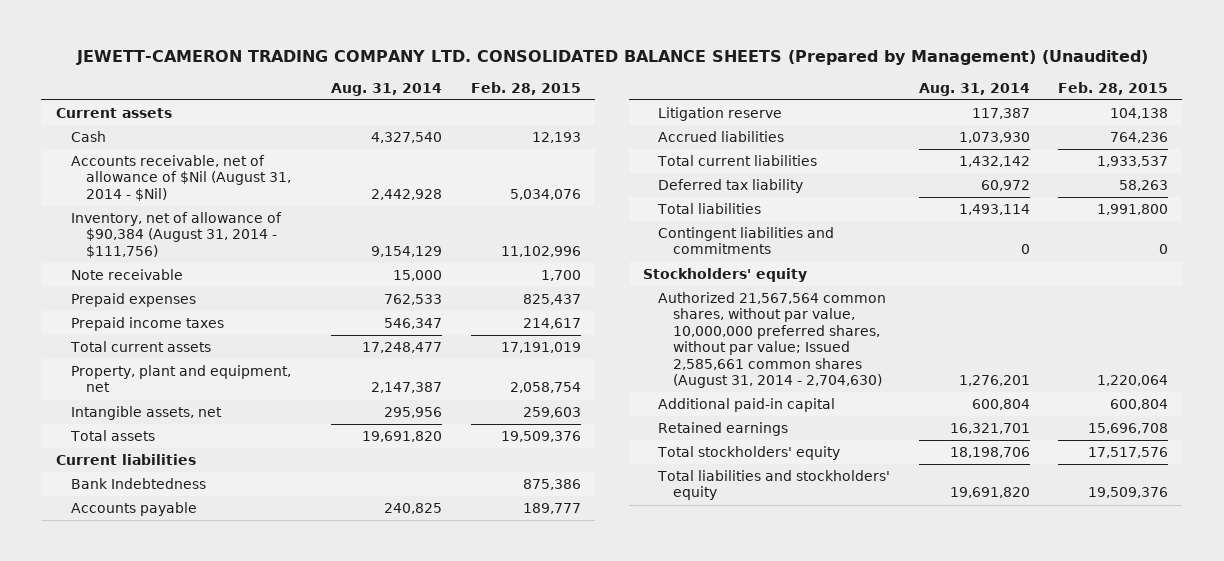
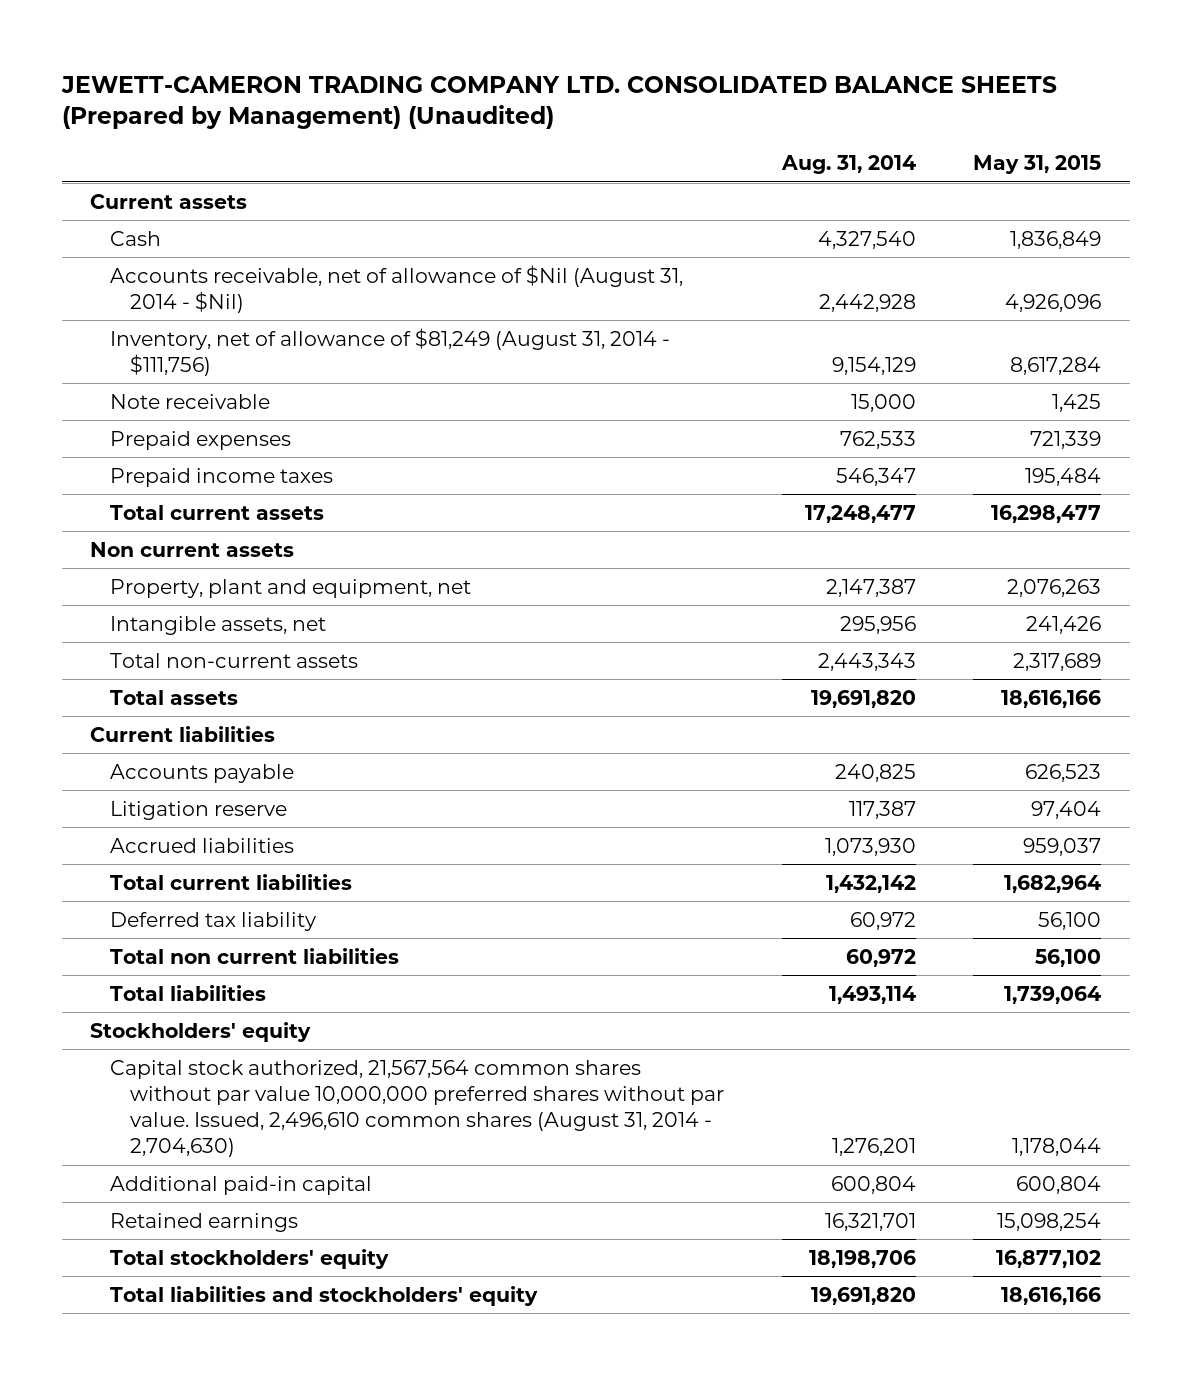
[470,81,581,95] Feb. 28, 2015 -> none
none -> [973,155,1102,175] May 31, 2015
[70,211,282,258] Inventory, net of allowance of $90,384 (August 31, 2014 - $111,756) -> [110,327,671,376] Inventory, net of allowance of $81,249 (August 31, 2014 - $111,756)
none -> [90,541,295,557] Non current assets
none -> [110,652,359,668] Total non-current assets
[70,477,206,489] Bank Indebtedness -> none
none -> [110,947,400,964] Total non current liabilities
[658,226,835,255] Contingent liabilities and commitments -> none
[658,291,887,389] Authorized 21,567,564 common shares, without par value, 10,000,000 preferred shares, without par value; Issued 2,585,661 common shares (August 31, 2014 - 2,704,630) -> [110,1059,725,1158] Capital stock authorized, 21,567,564 common shares without par value 10,000,000 preferred shares without par value. Issued, 2,496,610 common shares (August 31, 2014 - 2,704,630)

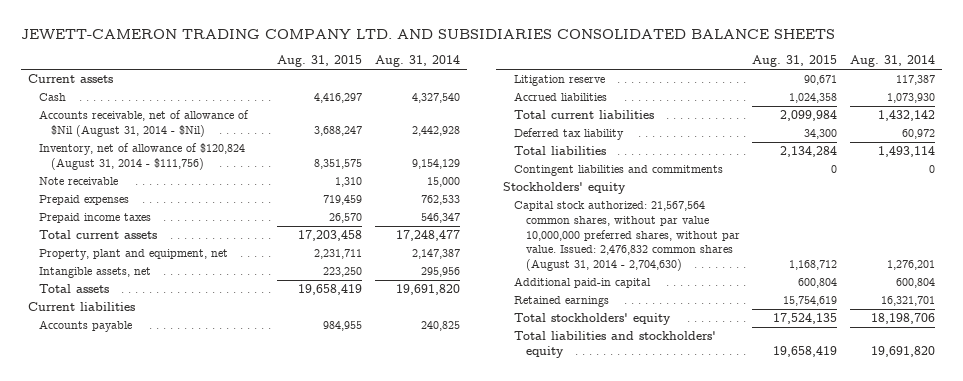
[60,75,1057,130] JEWETT-CAMERON TRADING COMPANY LTD. CONSOLIDATED BALANCE SHEETS (Prepared by Management) (Unaudited) -> [21,29,836,40] JEWETT-CAMERON TRADING COMPANY LTD. AND SUBSIDIARIES CONSOLIDATED BALANCE SHEETS
[973,155,1102,175] May 31, 2015 -> none
none -> [277,55,363,68] Aug. 31, 2015
[110,327,671,376] Inventory, net of allowance of $81,249 (August 31, 2014 - $111,756) -> [39,142,246,170] Inventory, net of allowance of $120,824 (August 31, 2014 - $111,756)
[90,541,295,557] Non current assets -> none
[110,652,359,668] Total non-current assets -> none
[110,947,400,964] Total non current liabilities -> none
none -> [514,164,724,176] Contingent liabilities and commitments
[110,1059,725,1158] Capital stock authorized, 21,567,564 common shares without par value 10,000,000 preferred shares without par value. Issued, 2,496,610 common shares (August 31, 2014 - 2,704,630) -> [514,200,740,272] Capital stock authorized: 21,567,564 common shares, without par value 10,000,000 preferred shares, without par value. Issued: 2,476,832 common shares (August 31, 2014 - 2,704,630)

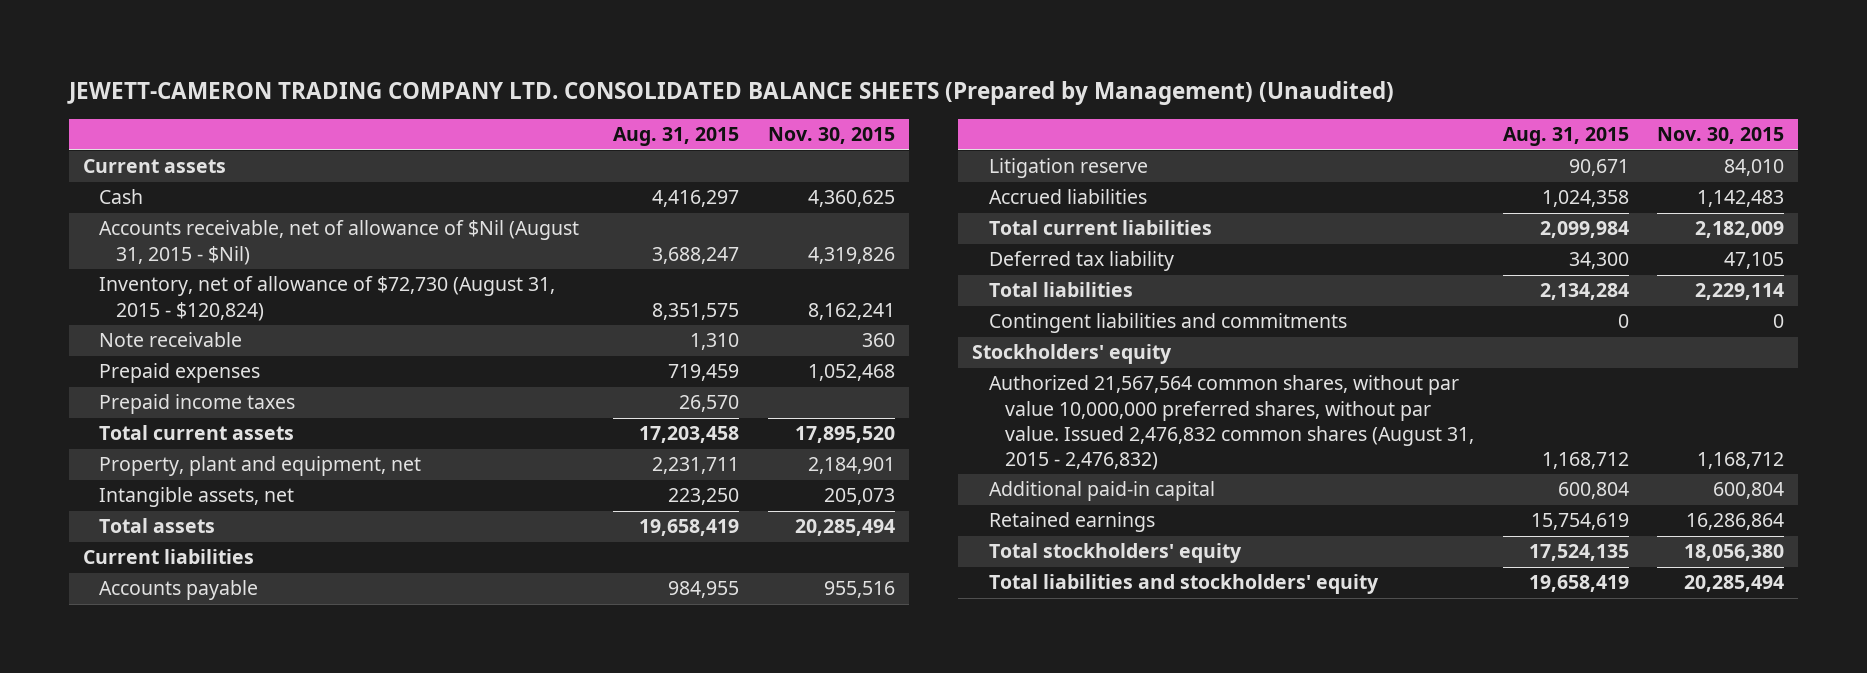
[21,29,836,40] JEWETT-CAMERON TRADING COMPANY LTD. AND SUBSIDIARIES CONSOLIDATED BALANCE SHEETS -> [66,81,1394,106] JEWETT-CAMERON TRADING COMPANY LTD. CONSOLIDATED BALANCE SHEETS (Prepared by Management) (Unaudited)
[375,55,461,68] Aug. 31, 2014 -> none
none -> [767,127,895,145] Nov. 30, 2015
[39,109,250,137] Accounts receivable, net of allowance of $Nil (August 31, 2014 - $Nil) -> [99,220,580,265] Accounts receivable, net of allowance of $Nil (August 31, 2015 - $Nil)
[39,142,246,170] Inventory, net of allowance of $120,824 (August 31, 2014 - $111,756) -> [99,276,556,321] Inventory, net of allowance of $72,730 (August 31, 2015 - $120,824)
[514,200,740,272] Capital stock authorized: 21,567,564 common shares, without par value 10,000,000 preferred shares, without par value. Issued: 2,476,832 common shares (August 31, 2014 - 2,704,630) -> [988,375,1475,471] Authorized 21,567,564 common shares, without par value 10,000,000 preferred shares, without par value. Issued 2,476,832 common shares (August 31, 2015 - 2,476,832)

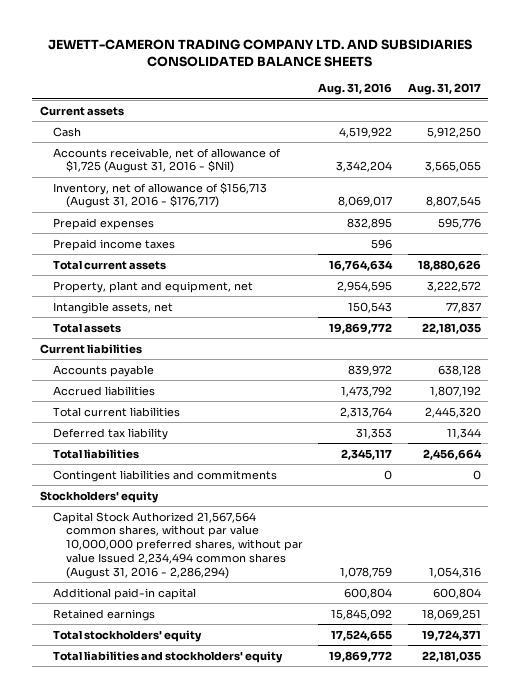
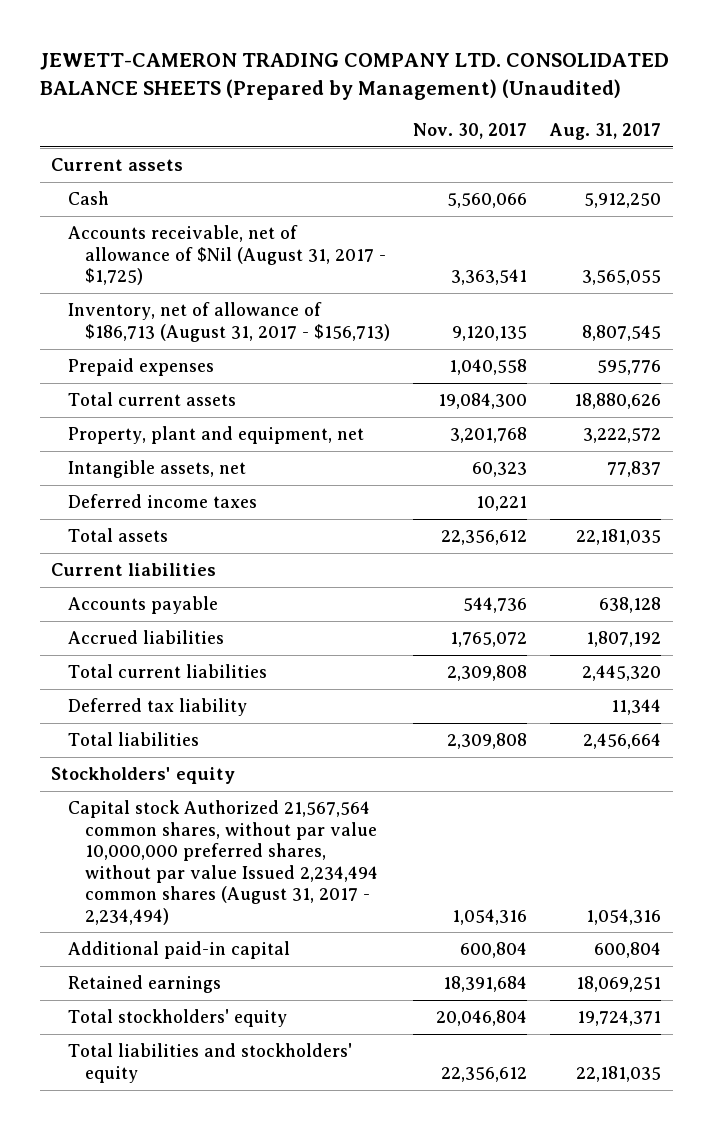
[48,38,473,68] JEWETT-CAMERON TRADING COMPANY LTD. AND SUBSIDIARIES CONSOLIDATED BALANCE SHEETS -> [39,53,669,101] JEWETT-CAMERON TRADING COMPANY LTD. CONSOLIDATED BALANCE SHEETS (Prepared by Management) (Unaudited)
[318,82,393,95] Aug. 31, 2016 -> none
none -> [413,123,528,140] Nov. 30, 2017
[52,147,281,174] Accounts receivable, net of allowance of $1,725 (August 31, 2016 - $Nil) -> [68,225,387,286] Accounts receivable, net of allowance of $Nil (August 31, 2017 - $1,725)
[52,181,267,209] Inventory, net of allowance of $156,713 (August 31, 2016 - $176,717) -> [68,302,391,342] Inventory, net of allowance of $186,713 (August 31, 2017 - $156,713)
[52,238,175,251] Prepaid income taxes -> none
none -> [68,494,258,509] Deferred income taxes
[52,469,277,482] Contingent liabilities and commitments -> none
[52,511,303,579] Capital Stock Authorized 21,567,564 common shares, without par value 10,000,000 preferred shares, without par value Issued 2,234,494 common shares (August 31, 2016 - 2,286,294) -> [68,800,379,925] Capital stock Authorized 21,567,564 common shares, without par value 10,000,000 preferred shares, without par value Issued 2,234,494 common shares (August 31, 2017 - 2,234,494)

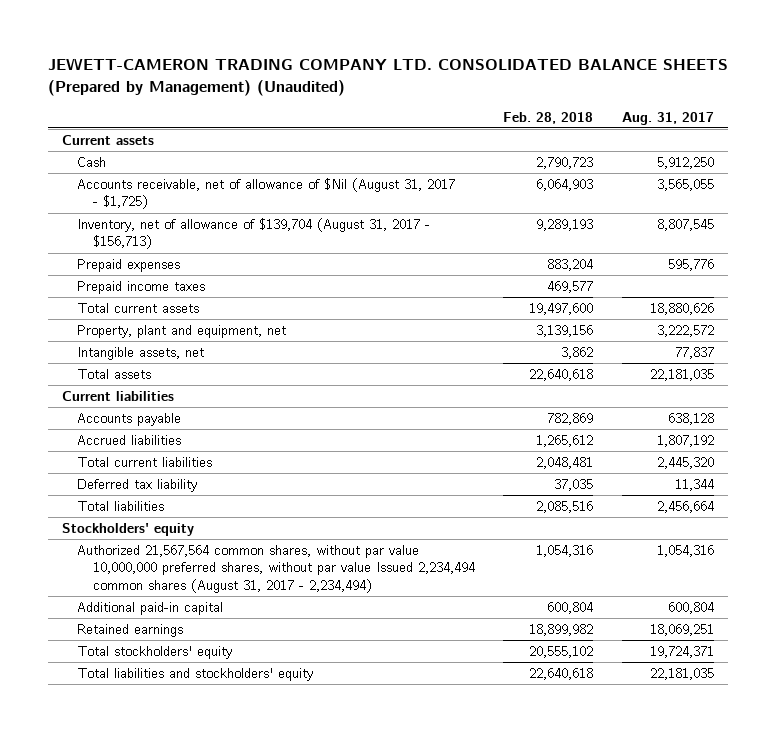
[413,123,528,140] Nov. 30, 2017 -> none
none -> [503,111,594,124] Feb. 28, 2018
[68,302,391,342] Inventory, net of allowance of $186,713 (August 31, 2017 - $156,713) -> [77,217,431,250] Inventory, net of allowance of $139,704 (August 31, 2017 - $156,713)
none -> [77,280,206,294] Prepaid income taxes
[68,494,258,509] Deferred income taxes -> none
[68,800,379,925] Capital stock Authorized 21,567,564 common shares, without par value 10,000,000 preferred shares, without par value Issued 2,234,494 common shares (August 31, 2017 - 2,234,494) -> [77,544,475,593] Authorized 21,567,564 common shares, without par value 10,000,000 preferred shares, without par value Issued 2,234,494 common shares (August 31, 2017 - 2,234,494)

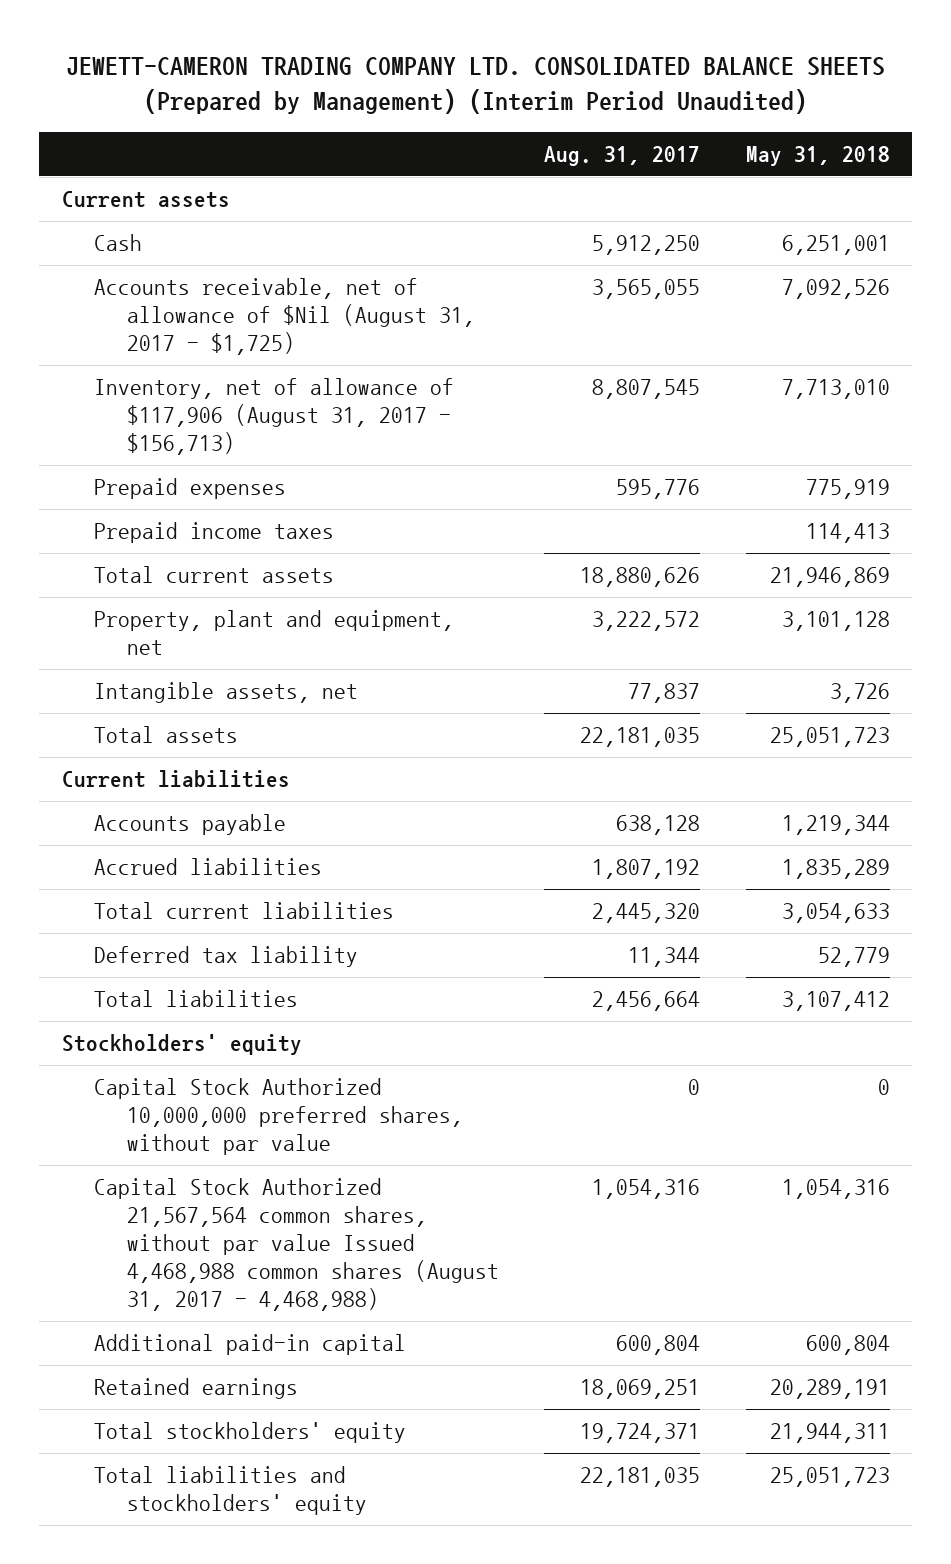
[47,57,728,96] JEWETT-CAMERON TRADING COMPANY LTD. CONSOLIDATED BALANCE SHEETS (Prepared by Management) (Unaudited) -> [65,57,885,115] JEWETT-CAMERON TRADING COMPANY LTD. CONSOLIDATED BALANCE SHEETS (Prepared by Management) (Interim Period Unaudited)
[503,111,594,124] Feb. 28, 2018 -> none
none -> [745,146,890,167] May 31, 2018
[77,217,431,250] Inventory, net of allowance of $139,704 (August 31, 2017 - $156,713) -> [94,378,455,456] Inventory, net of allowance of $117,906 (August 31, 2017 - $156,713)
none -> [94,1078,463,1156] Capital Stock Authorized 10,000,000 preferred shares, without par value
[77,544,475,593] Authorized 21,567,564 common shares, without par value 10,000,000 preferred shares, without par value Issued 2,234,494 common shares (August 31, 2017 - 2,234,494) -> [94,1178,499,1312] Capital Stock Authorized 21,567,564 common shares, without par value Issued 4,468,988 common shares (August 31, 2017 - 4,468,988)

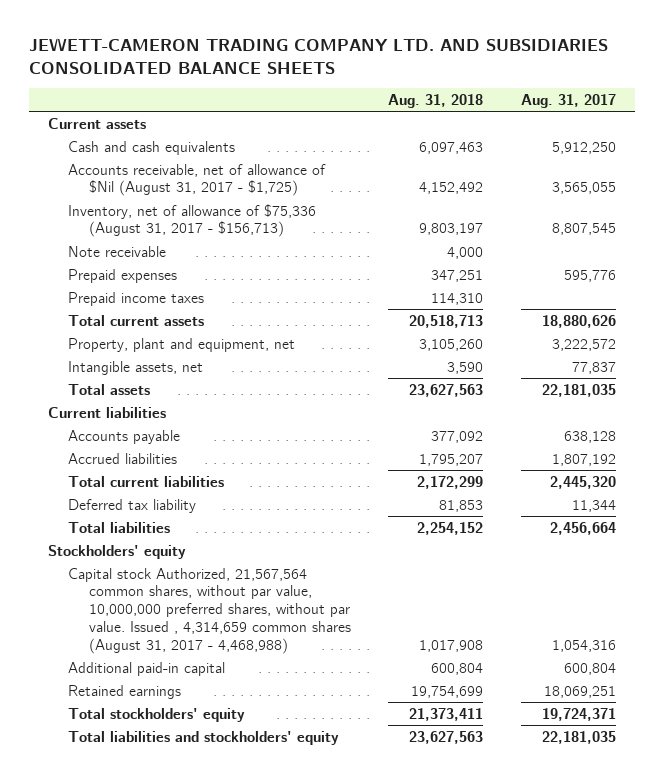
[65,57,885,115] JEWETT-CAMERON TRADING COMPANY LTD. CONSOLIDATED BALANCE SHEETS (Prepared by Management) (Interim Period Unaudited) -> [28,38,608,74] JEWETT-CAMERON TRADING COMPANY LTD. AND SUBSIDIARIES CONSOLIDATED BALANCE SHEETS
[745,146,890,167] May 31, 2018 -> none
none -> [388,93,484,108] Aug. 31, 2018
[94,234,143,252] Cash -> [68,140,236,155] Cash and cash equivalents
[94,378,455,456] Inventory, net of allowance of $117,906 (August 31, 2017 - $156,713) -> [68,203,317,238] Inventory, net of allowance of $75,336 (August 31, 2017 - $156,713)
none -> [68,245,167,257] Note receivable
[94,1078,463,1156] Capital Stock Authorized 10,000,000 preferred shares, without par value -> none
[94,1178,499,1312] Capital Stock Authorized 21,567,564 common shares, without par value Issued 4,468,988 common shares (August 31, 2017 - 4,468,988) -> [68,567,351,654] Capital stock Authorized, 21,567,564 common shares, without par value, 10,000,000 preferred shares, without par value. Issued , 4,314,659 common shares (August 31, 2017 - 4,468,988)

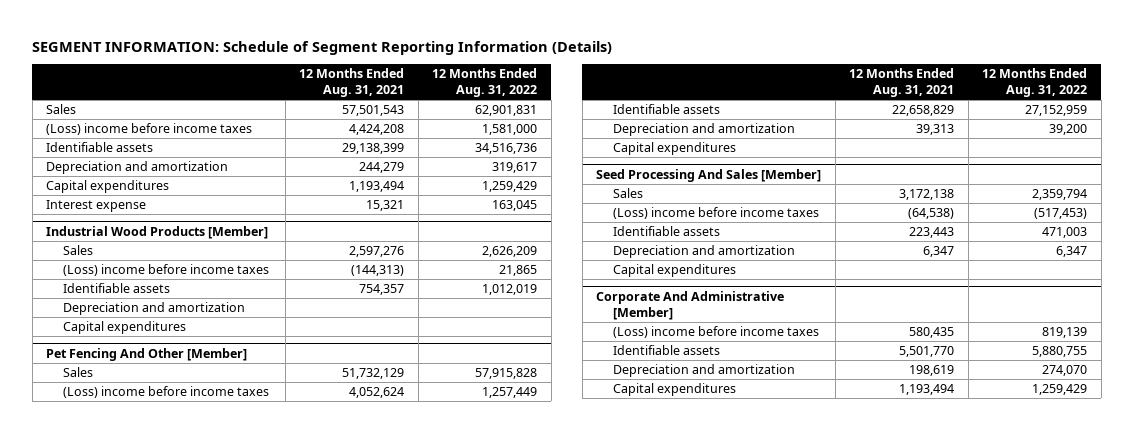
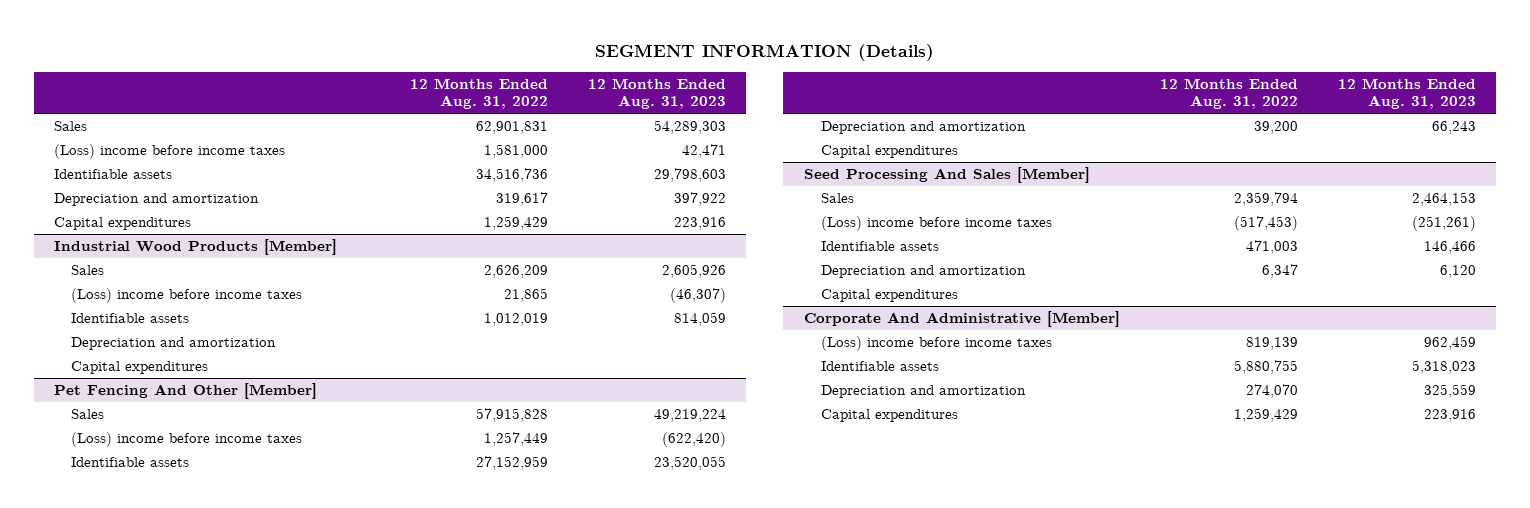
[32,40,613,55] SEGMENT INFORMATION: Schedule of Segment Reporting Information (Details) -> [594,43,934,61] SEGMENT INFORMATION (Details)
[299,68,405,98] 12 Months Ended Aug. 31, 2021 -> none
none -> [588,77,727,110] 12 Months Ended Aug. 31, 2023
[46,200,147,213] Interest expense -> none

